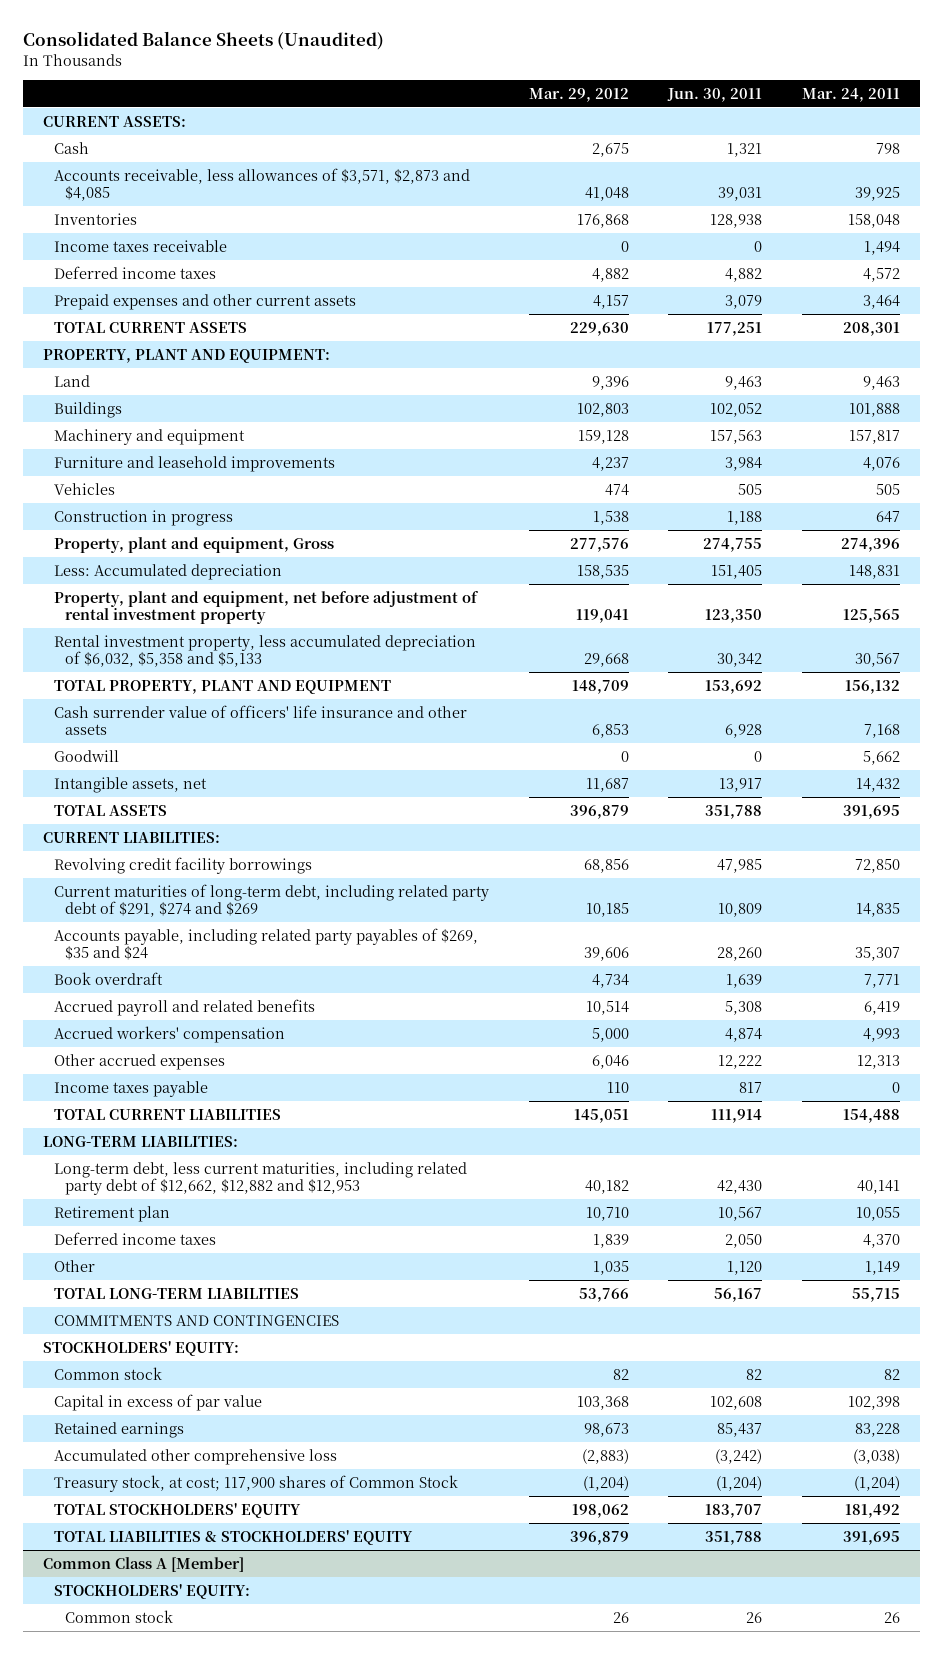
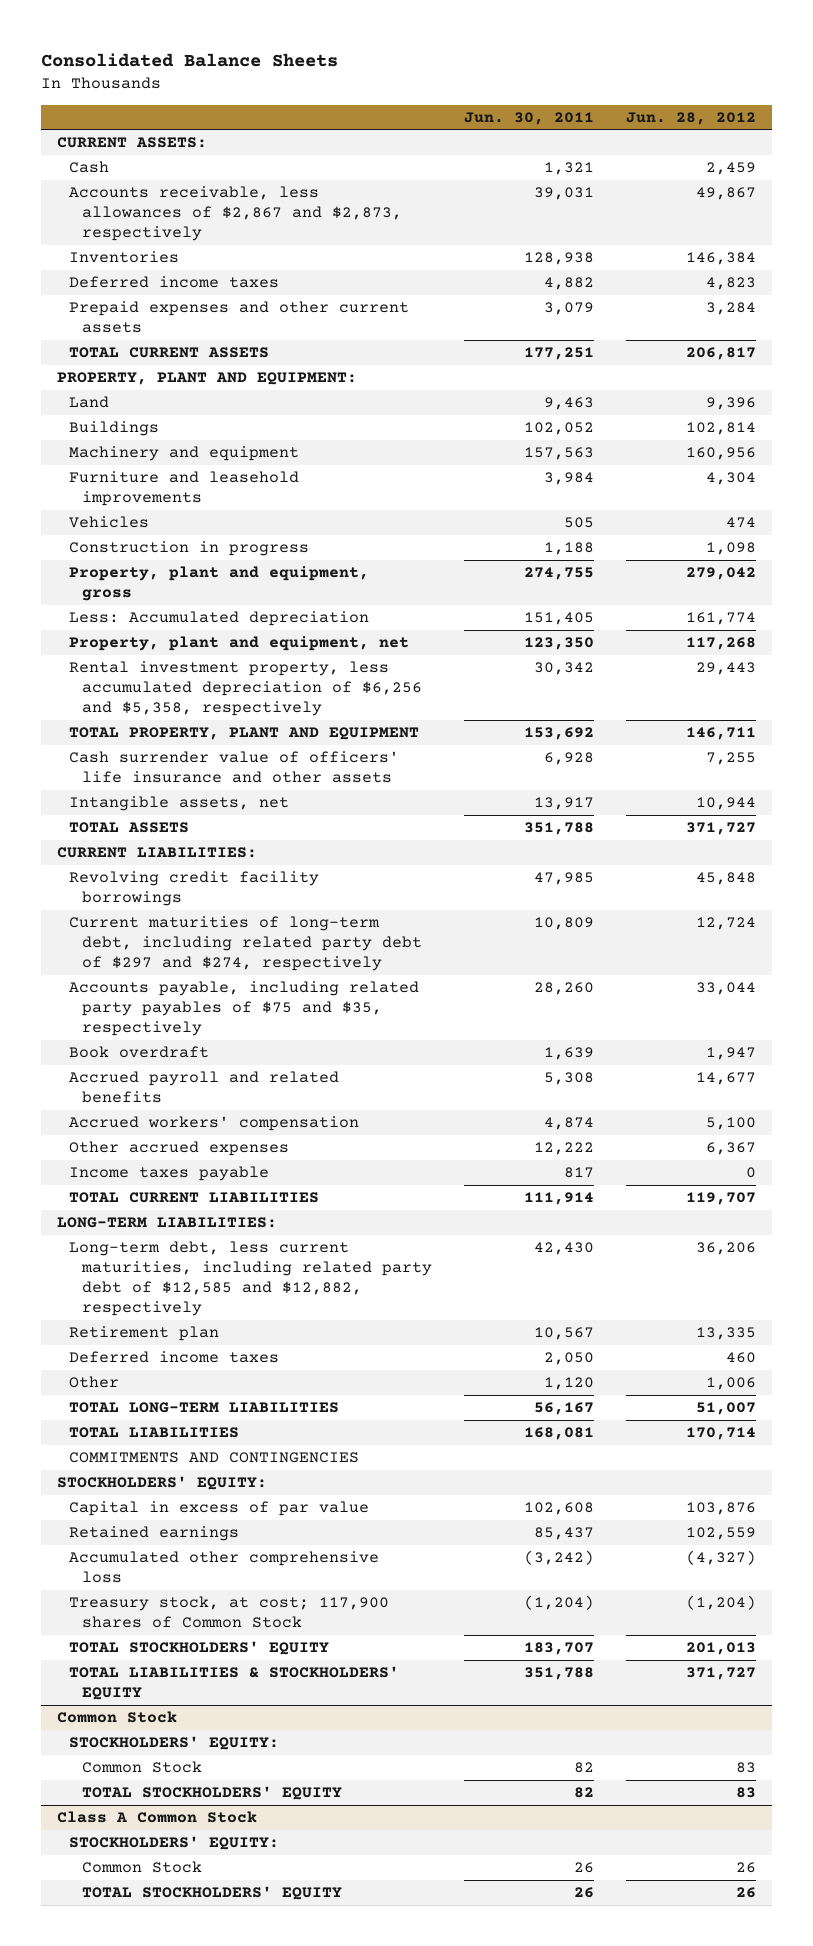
[23,30,385,50] Consolidated Balance Sheets (Unaudited) -> [40,53,338,68] Consolidated Balance Sheets
[528,87,629,102] Mar. 29, 2012 -> none
[802,87,901,102] Mar. 24, 2011 -> none
none -> [625,111,756,125] Jun. 28, 2012
[54,167,471,202] Accounts receivable, less allowances of $3,571, $2,873 and $4,085 -> [69,185,402,242] Accounts receivable, less allowances of $2,867 and $2,873, respectively
[54,239,228,252] Income taxes receivable -> none
[54,536,335,553] Property, plant and equipment, Gross -> [69,565,370,602] Property, plant and equipment, gross
[54,590,480,625] Property, plant and equipment, net before adjustment of rental investment property -> [69,635,410,651] Property, plant and equipment, net
[54,634,477,668] Rental investment property, less accumulated depreciation of $6,032, $5,358 and $5,133 -> [69,660,422,717] Rental investment property, less accumulated depreciation of $6,256 and $5,358, respectively
[54,749,120,762] Goodwill -> none
[54,883,490,918] Current maturities of long-term debt, including related party debt of $291, $274 and $269 -> [69,915,422,972] Current maturities of long-term debt, including related party debt of $297 and $274, respectively
[54,927,479,961] Accounts payable, including related party payables of $269, $35 and $24 -> [69,980,420,1037] Accounts payable, including related party payables of $75 and $35, respectively
[54,1161,468,1196] Long-term debt, less current maturities, including related party debt of $12,662, $12,882 and $12,953 -> [69,1240,432,1317] Long-term debt, less current maturities, including related party debt of $12,585 and $12,882, respectively
none -> [69,1426,240,1438] TOTAL LIABILITIES
[54,1366,163,1380] Common stock -> none
[43,1556,245,1572] Common Class A [Member] -> none
none -> [56,1710,177,1723] Common Stock
[64,1609,173,1623] Common stock -> [81,1760,202,1773] Common Stock
[746,1611,763,1623] 26 -> [573,1761,594,1773] 82
none -> [81,1785,342,1800] TOTAL STOCKHOLDERS' EQUITY
none -> [56,1810,257,1823] Class A Common Stock
none -> [69,1835,280,1850] STOCKHOLDERS' EQUITY:
none -> [81,1860,202,1873] Common Stock
none -> [81,1885,342,1900] TOTAL STOCKHOLDERS' EQUITY

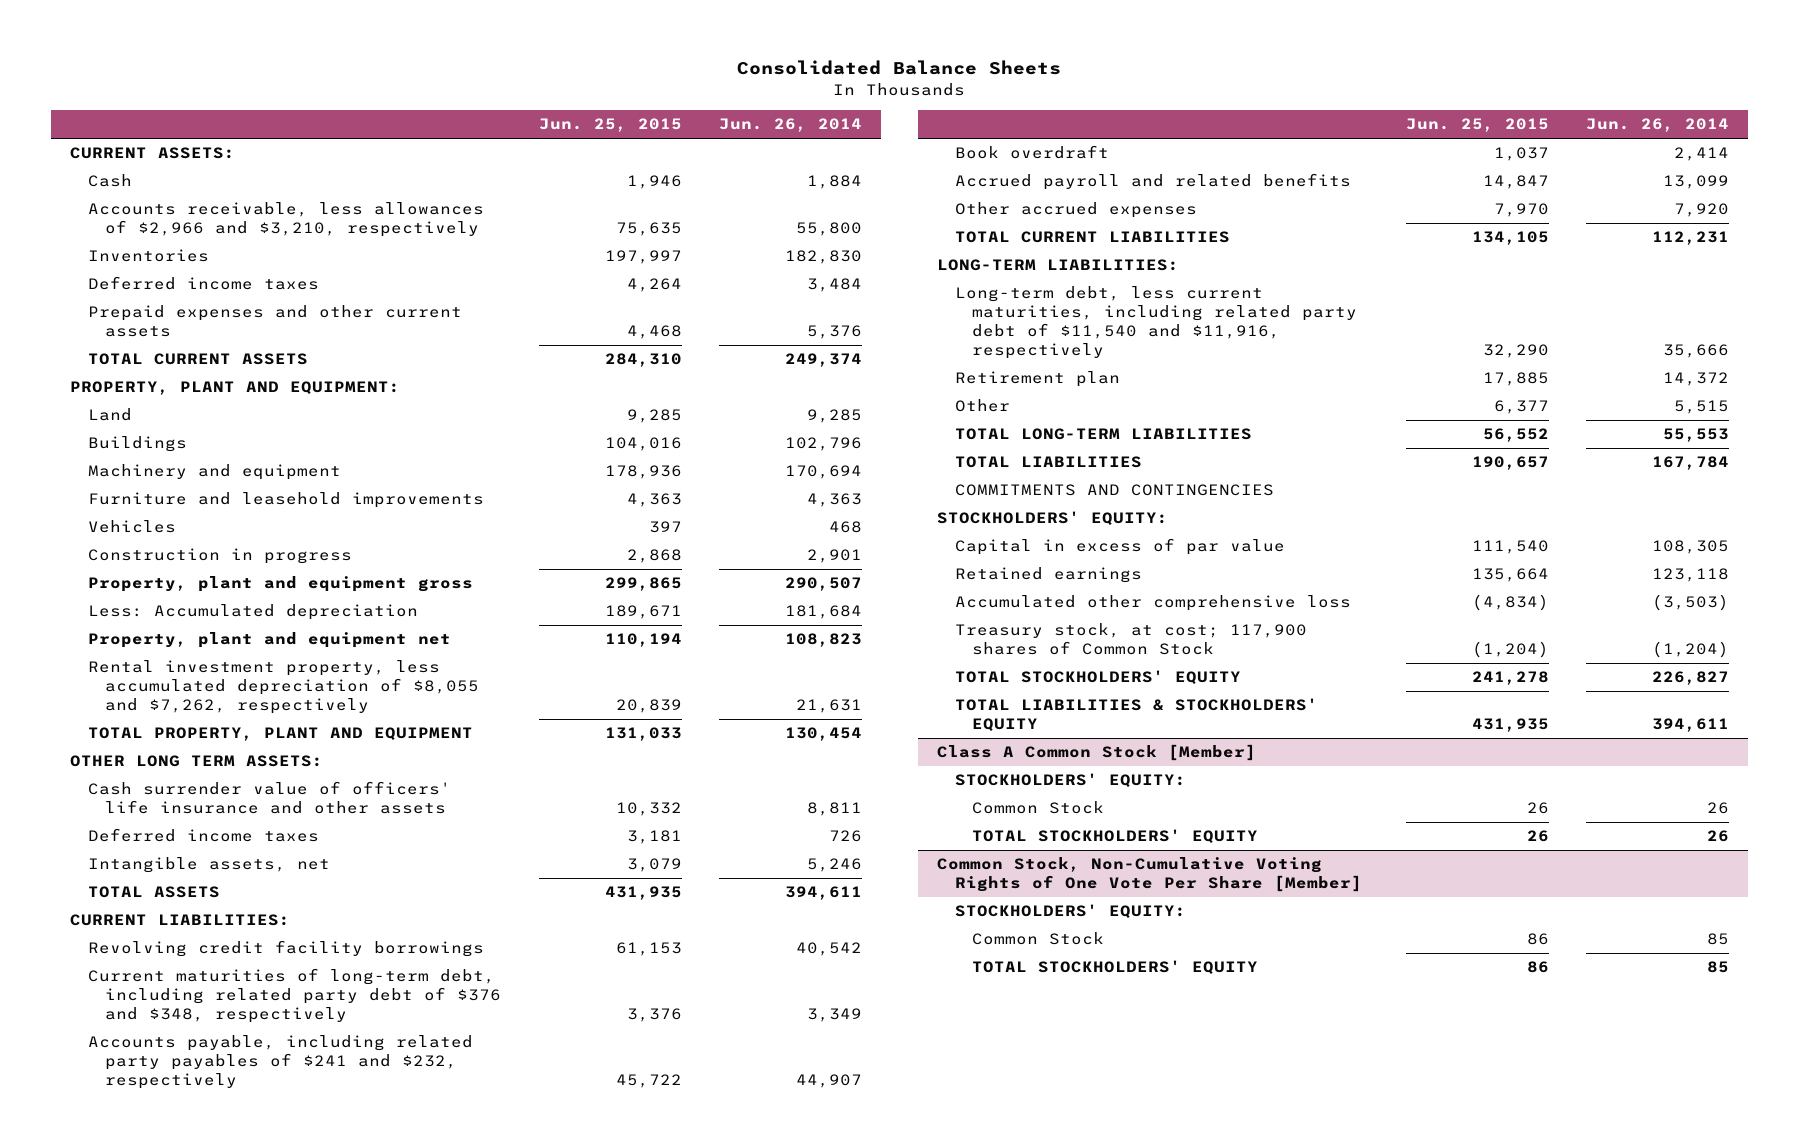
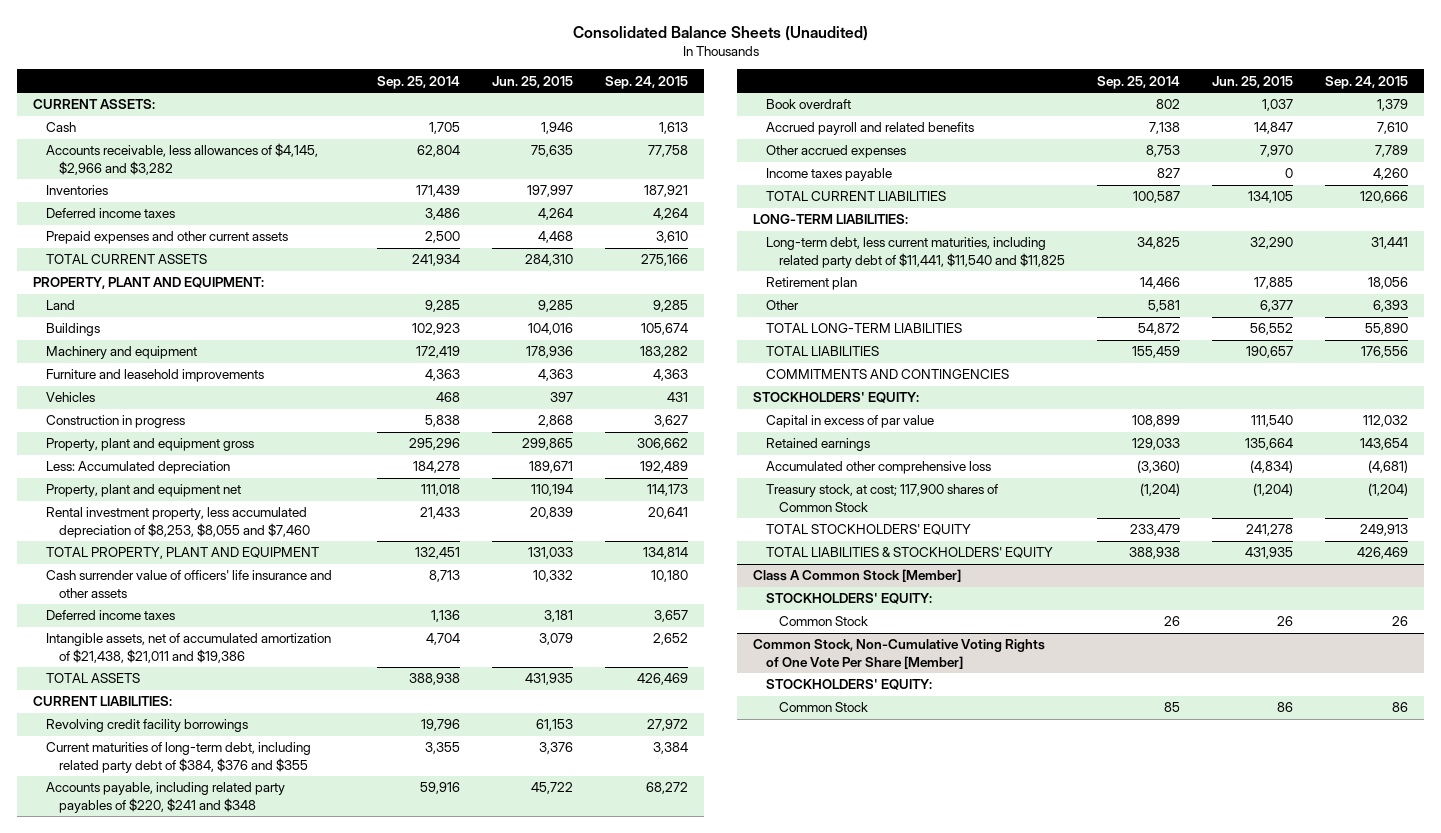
[737,60,1062,76] Consolidated Balance Sheets -> [572,25,868,41] Consolidated Balance Sheets (Unaudited)
[718,118,862,133] Jun. 26, 2014 -> none
none -> [376,75,460,89] Sep. 25, 2014
none -> [604,75,688,89] Sep. 24, 2015
[87,202,484,238] Accounts receivable, less allowances of $2,966 and $3,210, respectively -> [46,143,319,175] Accounts receivable, less allowances of $4,145, $2,966 and $3,282
[87,660,480,715] Rental investment property, less accumulated depreciation of $8,055 and $7,262, respectively -> [46,507,310,538] Rental investment property, less accumulated depreciation of $8,253, $8,055 and $7,460
[69,755,323,768] OTHER LONG TERM ASSETS: -> none
[87,857,330,874] Intangible assets, net -> [46,633,332,663] Intangible assets, net of accumulated amortization of $21,438, $21,011 and $19,386
[87,968,502,1024] Current maturities of long-term debt, including related party debt of $376 and $348, respectively -> [46,742,312,773] Current maturities of long-term debt, including related party debt of $384, $376 and $355
[87,1035,473,1090] Accounts payable, including related party payables of $241 and $232, respectively -> [46,782,286,813] Accounts payable, including related party payables of $220, $241 and $348
none -> [766,168,893,182] Income taxes payable
[954,286,1358,360] Long-term debt, less current maturities, including related party debt of $11,540 and $11,916, respectively -> [766,237,1066,268] Long-term debt, less current maturities, including related party debt of $11,441, $11,540 and $11,825
[972,829,1259,845] TOTAL STOCKHOLDERS' EQUITY -> none
[972,960,1259,976] TOTAL STOCKHOLDERS' EQUITY -> none

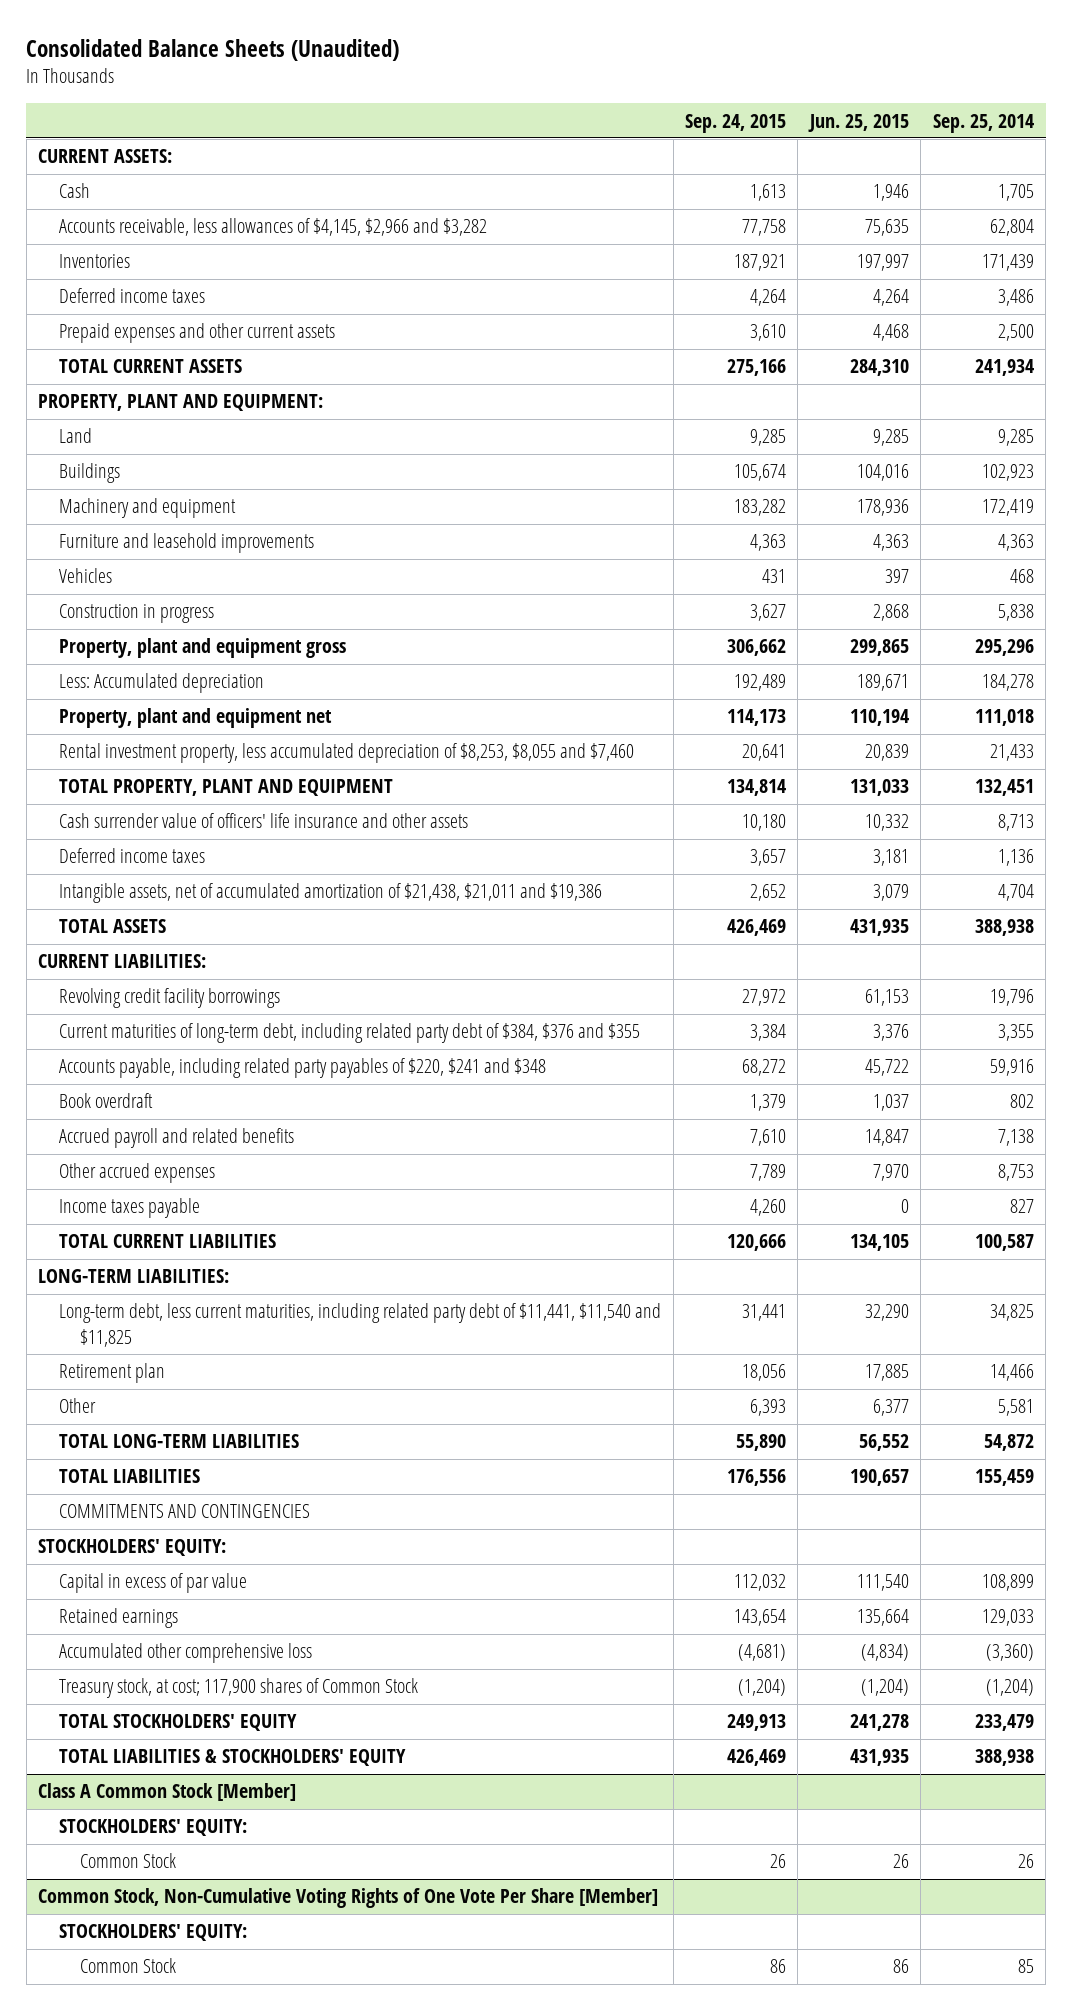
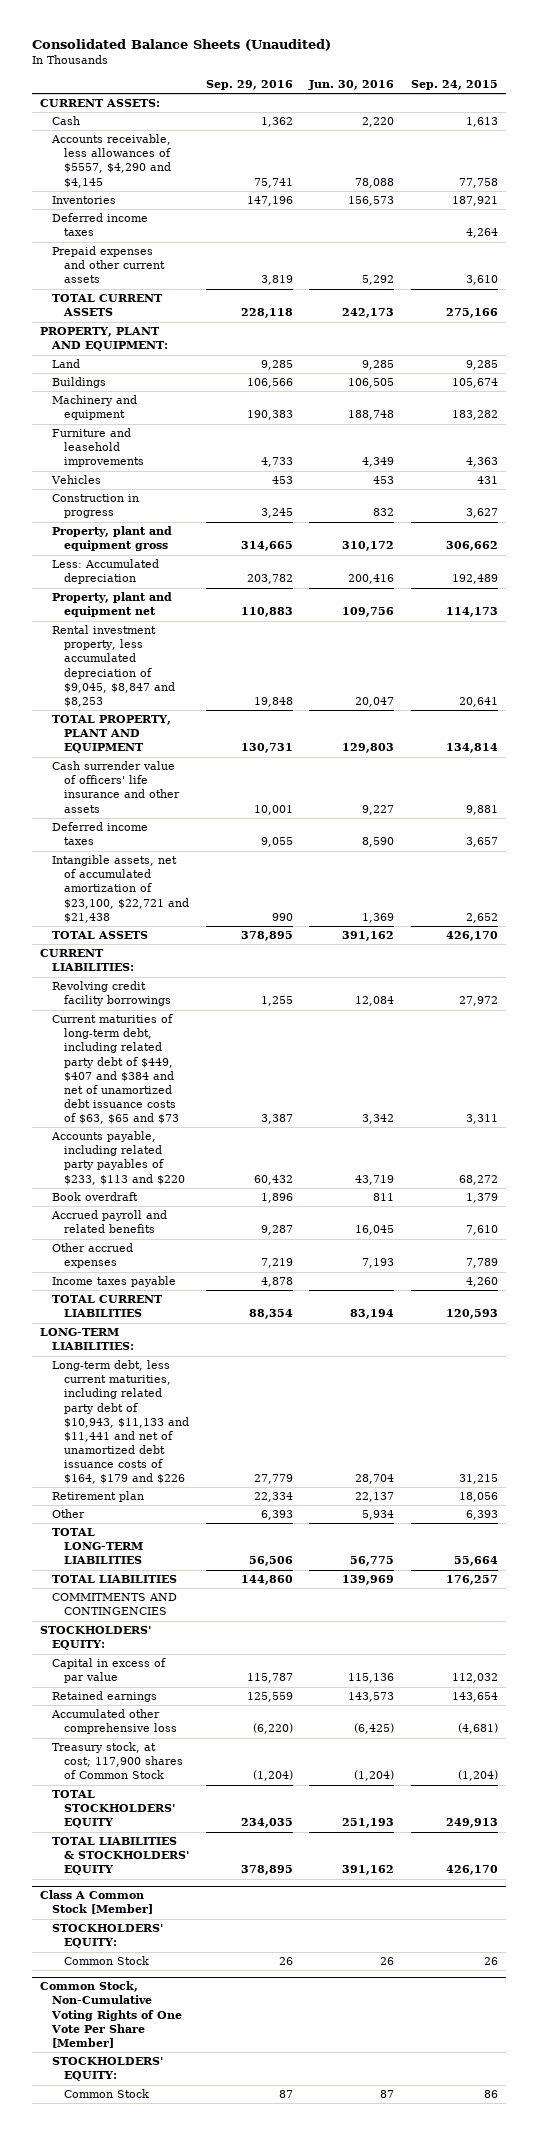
[807,113,909,132] Jun. 25, 2015 -> none
[932,113,1034,133] Sep. 25, 2014 -> none
none -> [205,80,293,91] Sep. 29, 2016
none -> [308,80,395,91] Jun. 30, 2016
[59,218,488,237] Accounts receivable, less allowances of $4,145, $2,966 and $3,282 -> [51,134,172,188] Accounts receivable, less allowances of $5557, $4,290 and $4,145
[59,743,635,764] Rental investment property, less accumulated depreciation of $8,253, $8,055 and $7,460 -> [52,625,176,707] Rental investment property, less accumulated depreciation of $9,045, $8,847 and $8,253
[741,814,786,832] 10,180 -> [465,804,498,815] 9,881
[59,883,603,904] Intangible assets, net of accumulated amortization of $21,438, $21,011 and $19,386 -> [52,855,190,923] Intangible assets, net of accumulated amortization of $23,100, $22,721 and $21,438
[726,919,786,937] 426,469 -> [445,931,498,942] 426,170
[59,1023,641,1044] Current maturities of long-term debt, including related party debt of $384, $376 and $355 -> [52,1014,180,1124] Current maturities of long-term debt, including related party debt of $449, $407 and $384 and net of unamortized debt issuance costs of $63, $65 and $73
[749,1024,786,1042] 3,384 -> [465,1113,498,1124] 3,311
[59,1058,547,1079] Accounts payable, including related party payables of $220, $241 and $348 -> [51,1131,186,1185] Accounts payable, including related party payables of $233, $113 and $220
[726,1234,786,1252] 120,666 -> [445,1309,498,1320] 120,593
[59,1303,662,1347] Long-term debt, less current maturities, including related party debt of $11,441, $11,540 and $11,825 -> [52,1360,190,1485] Long-term debt, less current maturities, including related party debt of $10,943, $11,133 and $11,441 and net of unamortized debt issuance costs of $164, $179 and $226
[741,1304,786,1322] 31,441 -> [458,1474,498,1485] 31,215
[735,1434,786,1452] 55,890 -> [453,1556,498,1567] 55,664
[726,1469,786,1487] 176,556 -> [445,1575,498,1586] 176,257
[726,1749,786,1767] 426,469 -> [445,1865,498,1876] 426,170

